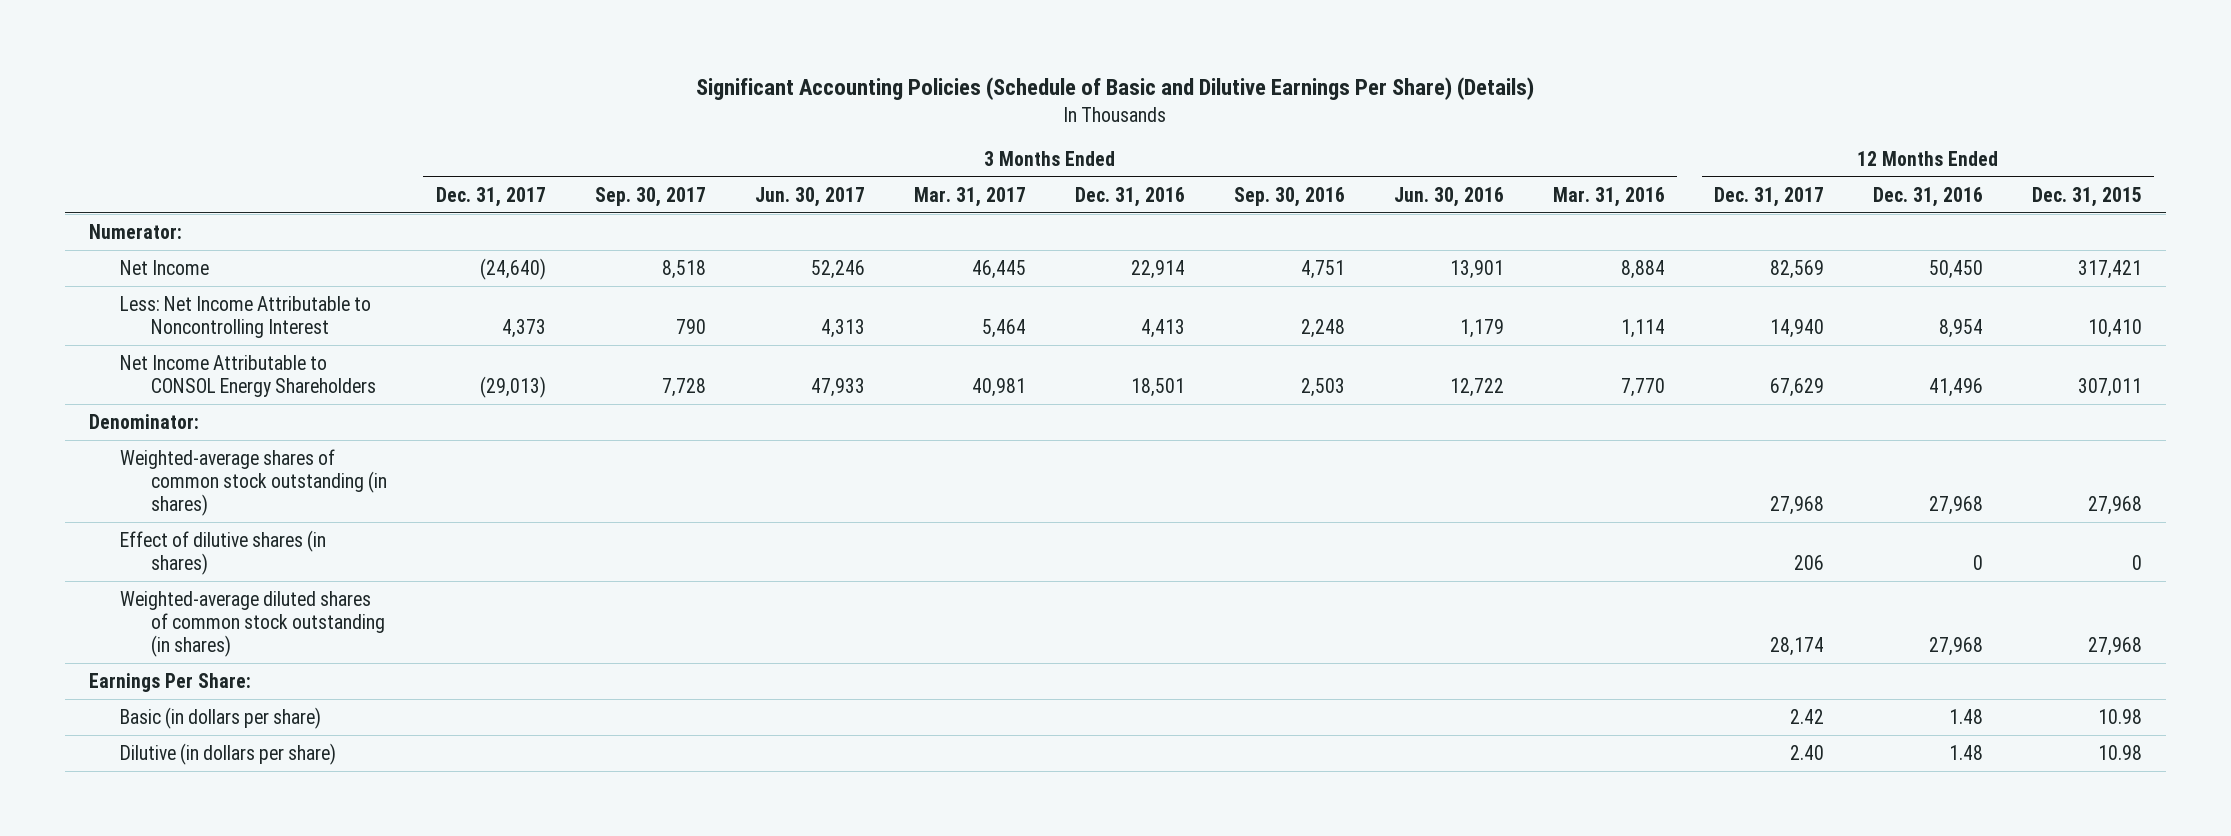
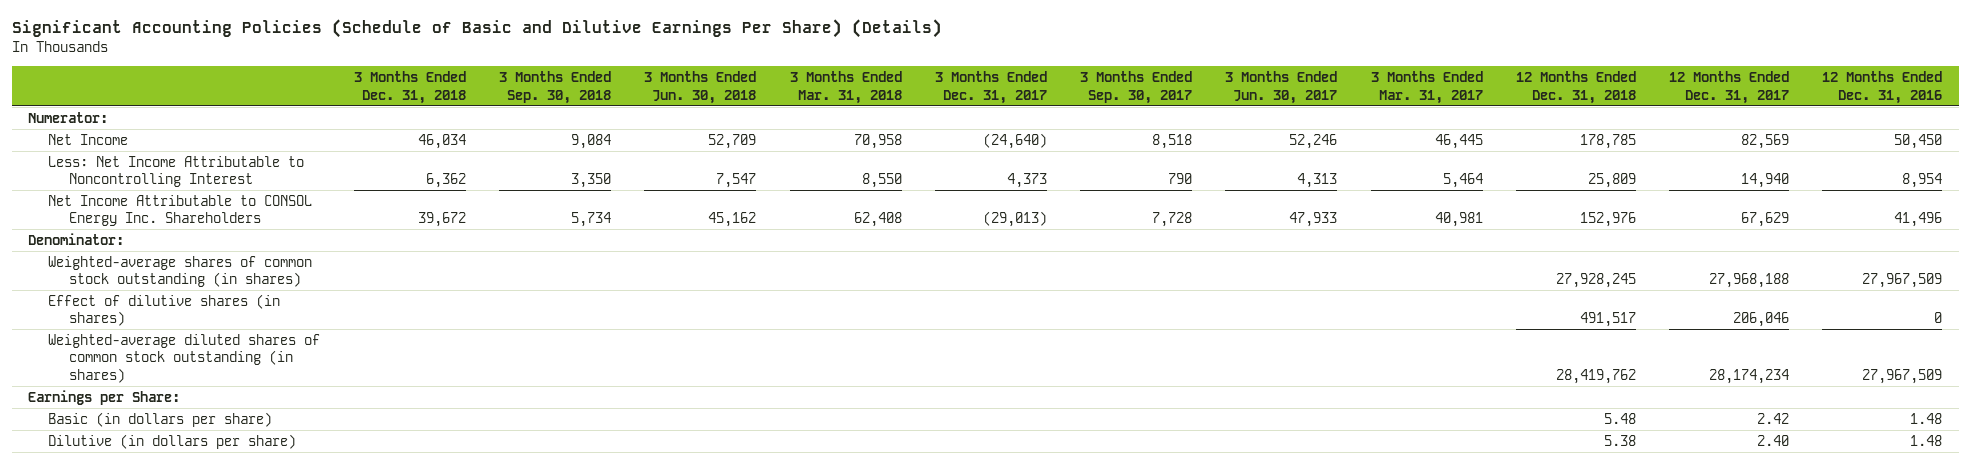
[1074,186,1185,207] Dec. 31, 2016 -> none
[1233,186,1345,207] Sep. 30, 2016 -> none
[1393,186,1504,207] Jun. 30, 2016 -> none
[1552,186,1665,207] Mar. 31, 2016 -> none
[2031,186,2142,207] Dec. 31, 2015 -> none
none -> [353,71,466,104] 3 Months Ended Dec. 31, 2018
none -> [499,71,612,104] 3 Months Ended Sep. 30, 2018
none -> [644,71,757,104] 3 Months Ended Jun. 30, 2018
none -> [789,71,902,104] 3 Months Ended Mar. 31, 2018
none -> [1515,71,1636,104] 12 Months Ended Dec. 31, 2018
[119,354,376,398] Net Income Attributable to CONSOL Energy Shareholders -> [48,194,313,227] Net Income Attributable to CONSOL Energy Inc. Shareholders
[1769,496,1824,516] 27,968 -> [1709,273,1790,289] 27,968,188
[1928,496,1983,516] 27,968 -> [1862,273,1943,289] 27,967,509
[1793,555,1824,571] 206 -> [1733,312,1790,328] 206,046
[1769,637,1824,657] 28,174 -> [1709,368,1790,384] 28,174,234
[1928,637,1983,657] 27,968 -> [1862,368,1943,384] 27,967,509
[89,672,252,692] Earnings Per Share: -> [28,389,181,405] Earnings per Share:

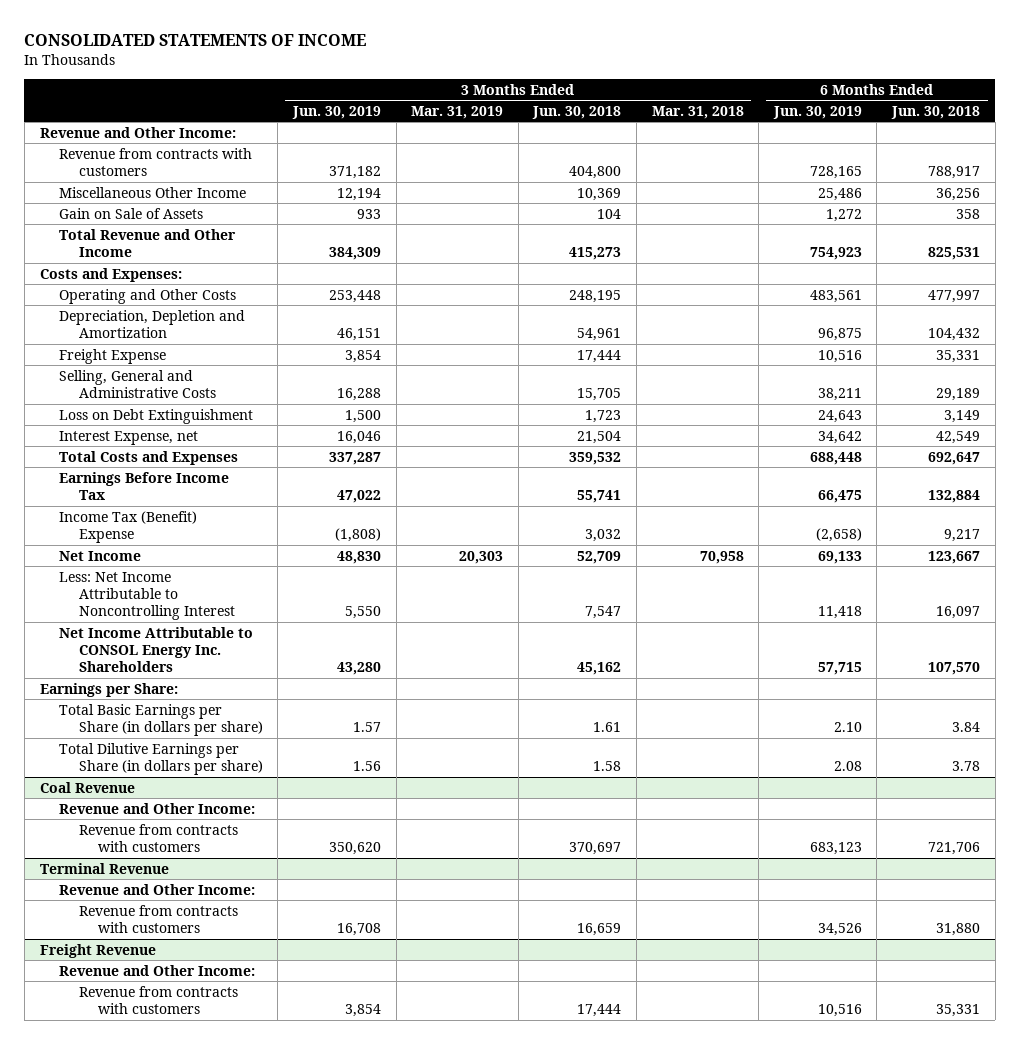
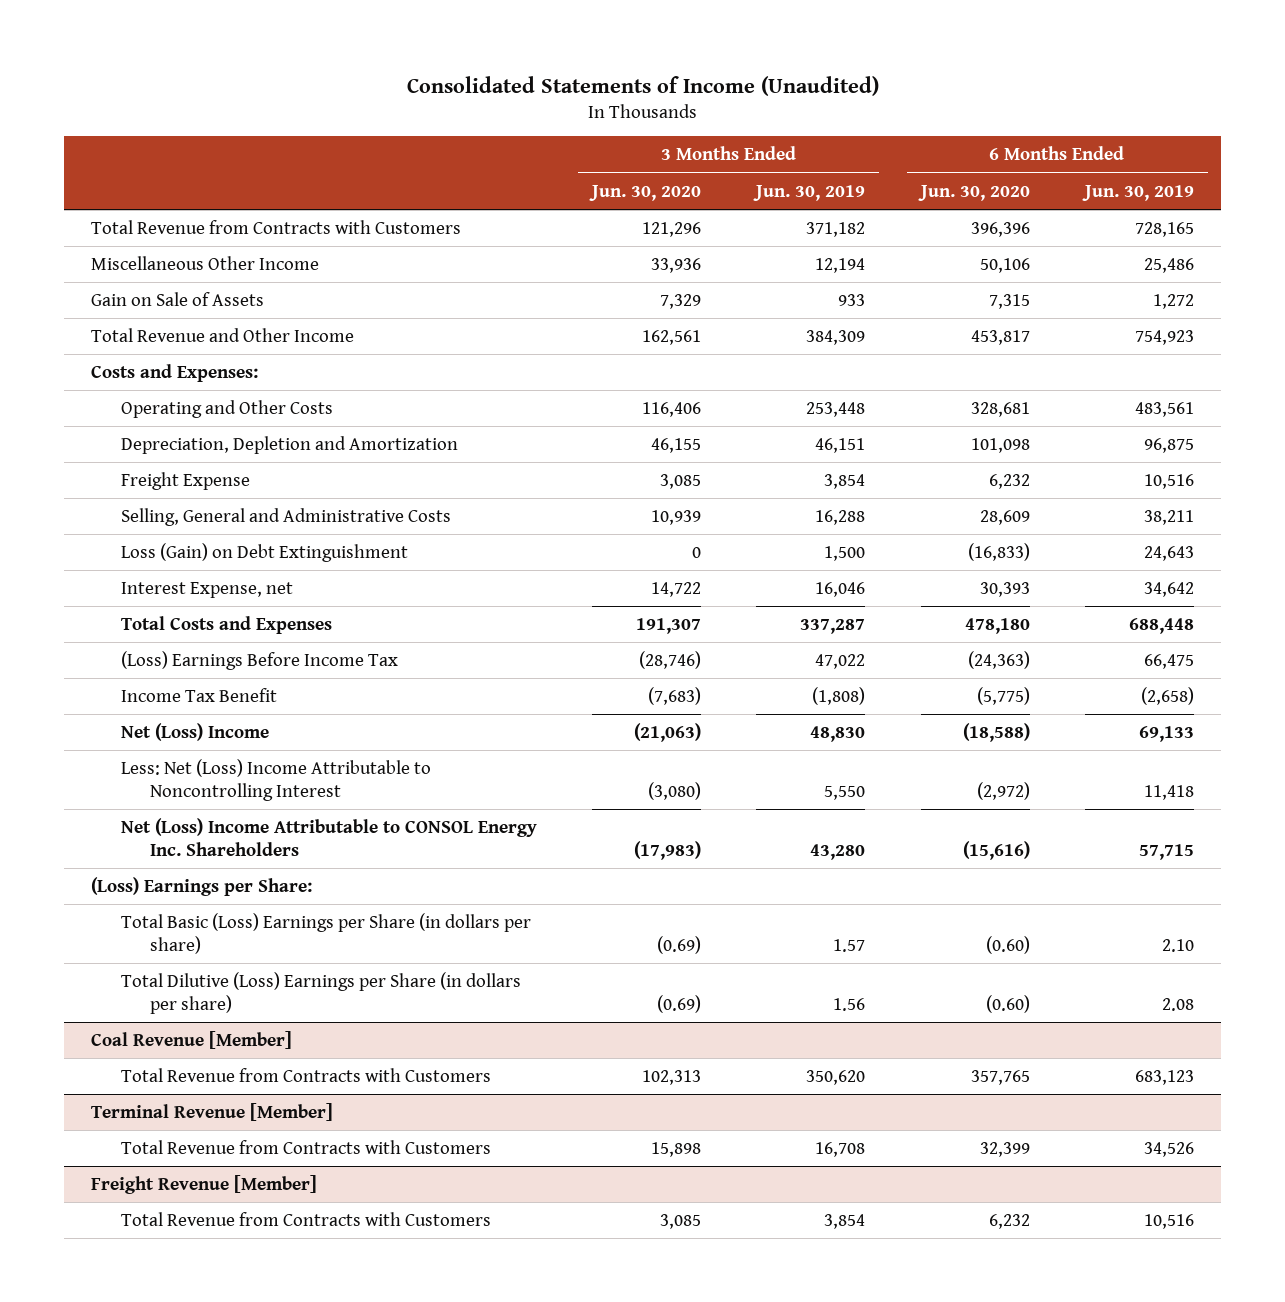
[24,34,367,47] CONSOLIDATED STATEMENTS OF INCOME -> [406,75,879,96] Consolidated Statements of Income (Unaudited)
[411,105,504,119] Mar. 31, 2019 -> none
[532,105,622,119] Jun. 30, 2018 -> none
[651,105,744,119] Mar. 31, 2018 -> none
[891,105,981,119] Jun. 30, 2018 -> none
none -> [589,184,702,201] Jun. 30, 2020
none -> [917,184,1030,201] Jun. 30, 2020
[39,126,236,138] Revenue and Other Income: -> none
[59,147,253,177] Revenue from contracts with customers -> [91,219,462,234] Total Revenue from Contracts with Customers
[59,408,254,424] Loss on Debt Extinguishment -> [120,542,408,562] Loss (Gain) on Debt Extinguishment
[59,802,256,814] Revenue and Other Income: -> none
[59,883,256,895] Revenue and Other Income: -> none
[59,964,256,976] Revenue and Other Income: -> none
[59,471,230,501] Earnings Before Income Tax -> [120,650,398,670] (Loss) Earnings Before Income Tax
[59,510,198,544] Income Tax (Benefit) Expense -> [120,687,277,702] Income Tax Benefit
[59,550,142,561] Net Income -> [120,722,269,741] Net (Loss) Income
[59,571,235,621] Less: Net Income Attributable to Noncontrolling Interest -> [120,758,431,802] Less: Net (Loss) Income Attributable to Noncontrolling Interest
[59,626,254,673] Net Income Attributable to CONSOL Energy Inc. Shareholders -> [120,817,537,857] Net (Loss) Income Attributable to CONSOL Energy Inc. Shareholders
[39,682,178,697] Earnings per Share: -> [91,876,313,896] (Loss) Earnings per Share:
[59,703,263,737] Total Basic Earnings per Share (in dollars per share) -> [120,912,531,955] Total Basic (Loss) Earnings per Share (in dollars per share)
[59,742,263,776] Total Dilutive Earnings per Share (in dollars per share) -> [120,971,521,1015] Total Dilutive (Loss) Earnings per Share (in dollars per share)
[39,781,135,793] Coal Revenue -> [91,1030,293,1049] Coal Revenue [Member]
[78,823,238,853] Revenue from contracts with customers -> [120,1067,491,1082] Total Revenue from Contracts with Customers
[39,862,169,874] Terminal Revenue -> [91,1102,334,1121] Terminal Revenue [Member]
[78,904,238,934] Revenue from contracts with customers -> [120,1139,491,1154] Total Revenue from Contracts with Customers
[39,943,156,958] Freight Revenue -> [91,1174,318,1194] Freight Revenue [Member]
[78,985,238,1015] Revenue from contracts with customers -> [120,1211,491,1226] Total Revenue from Contracts with Customers

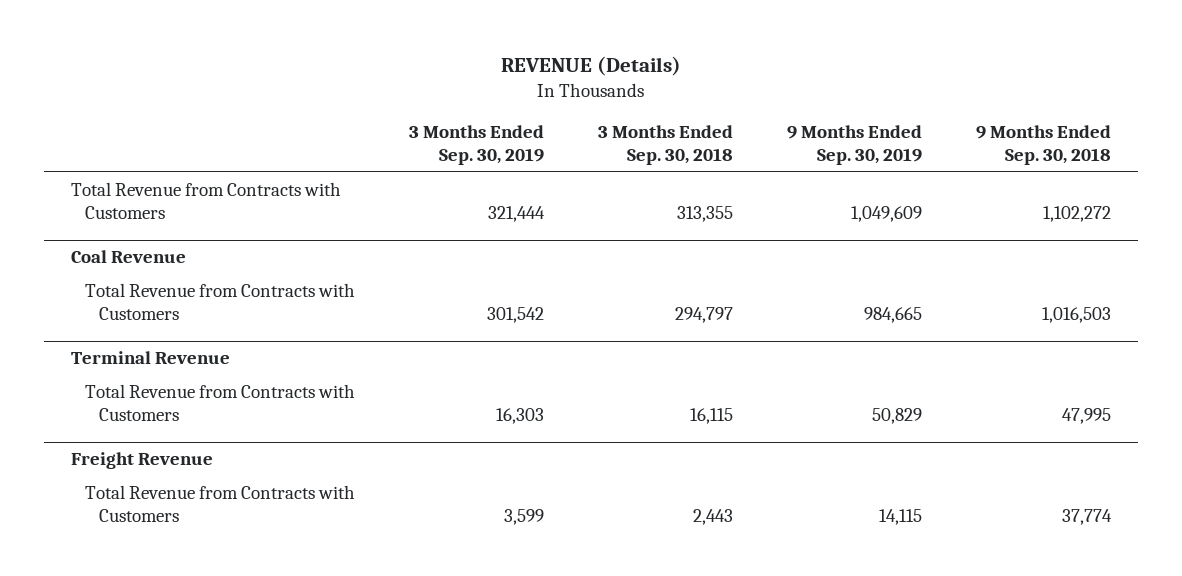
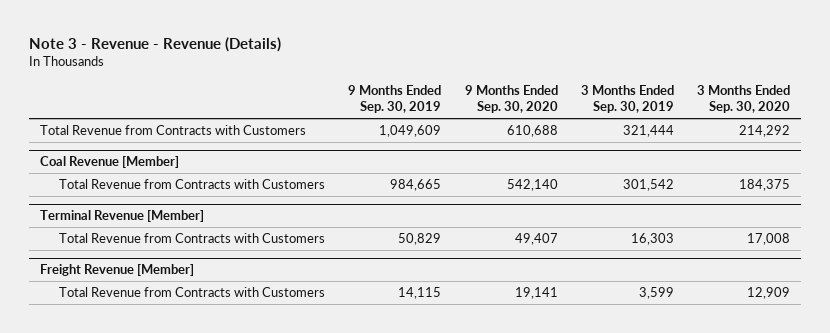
[500,56,681,77] REVENUE (Details) -> [28,36,281,52] Note 3 - Revenue - Revenue (Details)
[597,125,733,166] 3 Months Ended Sep. 30, 2018 -> none
[975,125,1111,166] 9 Months Ended Sep. 30, 2018 -> none
none -> [464,85,558,114] 9 Months Ended Sep. 30, 2020
none -> [696,85,790,114] 3 Months Ended Sep. 30, 2020
[70,250,186,264] Coal Revenue -> [40,156,180,169] Coal Revenue [Member]
[70,351,230,365] Terminal Revenue -> [40,210,205,223] Terminal Revenue [Member]
[70,452,213,470] Freight Revenue -> [40,264,195,277] Freight Revenue [Member]

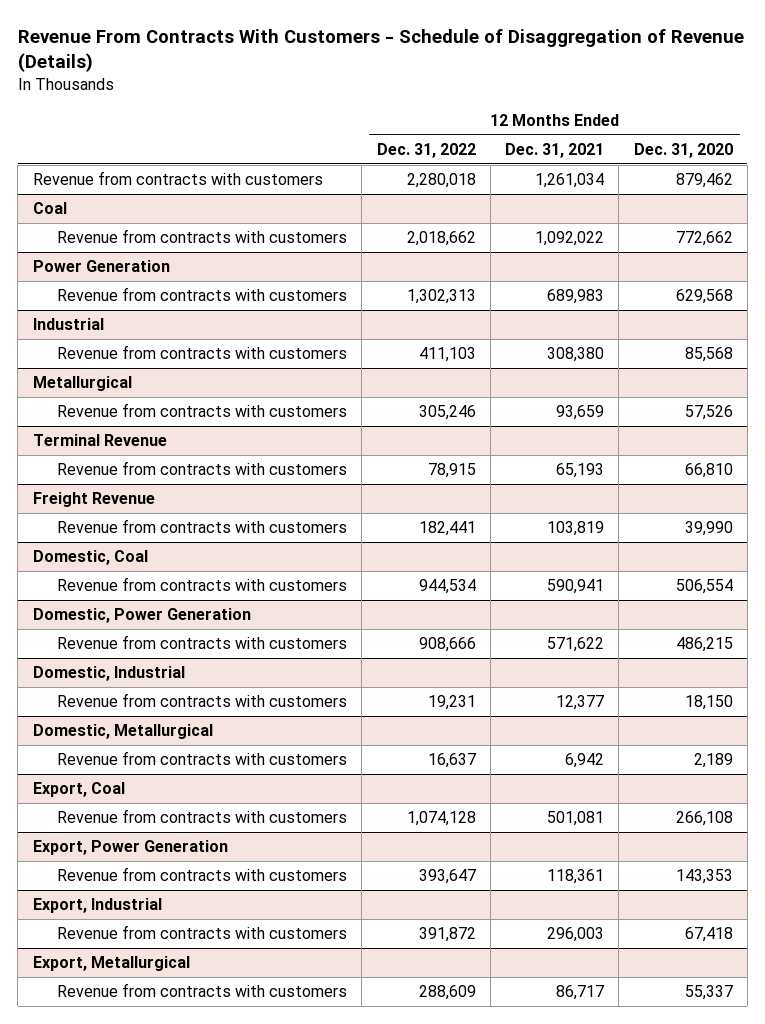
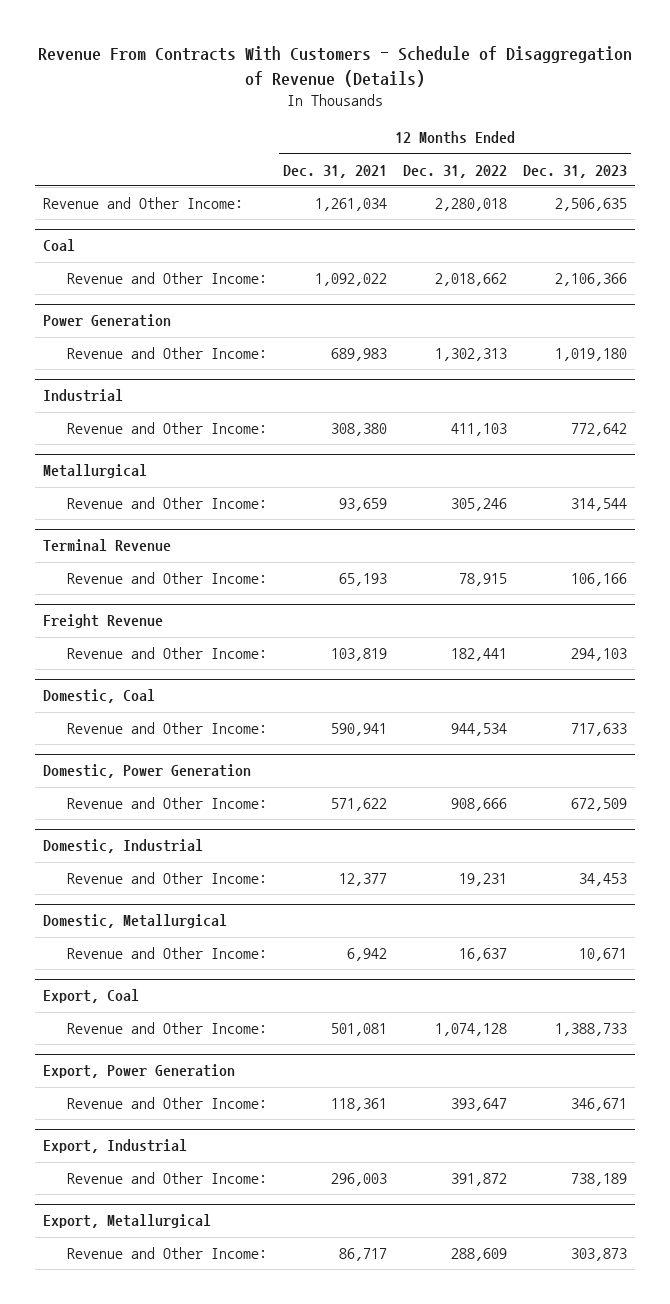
[633,142,733,158] Dec. 31, 2020 -> none
none -> [523,164,628,178] Dec. 31, 2023
[32,171,323,186] Revenue from contracts with customers -> [42,197,243,210] Revenue and Other Income:
[57,229,348,244] Revenue from contracts with customers -> [67,272,268,285] Revenue and Other Income:
[57,287,348,302] Revenue from contracts with customers -> [67,347,268,360] Revenue and Other Income:
[57,345,348,360] Revenue from contracts with customers -> [67,422,268,435] Revenue and Other Income:
[57,403,348,418] Revenue from contracts with customers -> [67,497,268,510] Revenue and Other Income:
[57,461,348,476] Revenue from contracts with customers -> [67,572,268,585] Revenue and Other Income:
[57,519,348,534] Revenue from contracts with customers -> [67,647,268,660] Revenue and Other Income:
[57,577,348,592] Revenue from contracts with customers -> [67,722,268,735] Revenue and Other Income:
[57,635,348,650] Revenue from contracts with customers -> [67,797,268,810] Revenue and Other Income:
[57,693,348,708] Revenue from contracts with customers -> [67,872,268,885] Revenue and Other Income:
[57,751,348,766] Revenue from contracts with customers -> [67,947,268,960] Revenue and Other Income:
[57,809,348,824] Revenue from contracts with customers -> [67,1022,268,1035] Revenue and Other Income:
[57,867,348,882] Revenue from contracts with customers -> [67,1097,268,1110] Revenue and Other Income:
[57,925,348,940] Revenue from contracts with customers -> [67,1172,268,1185] Revenue and Other Income:
[57,983,348,998] Revenue from contracts with customers -> [67,1247,268,1260] Revenue and Other Income:

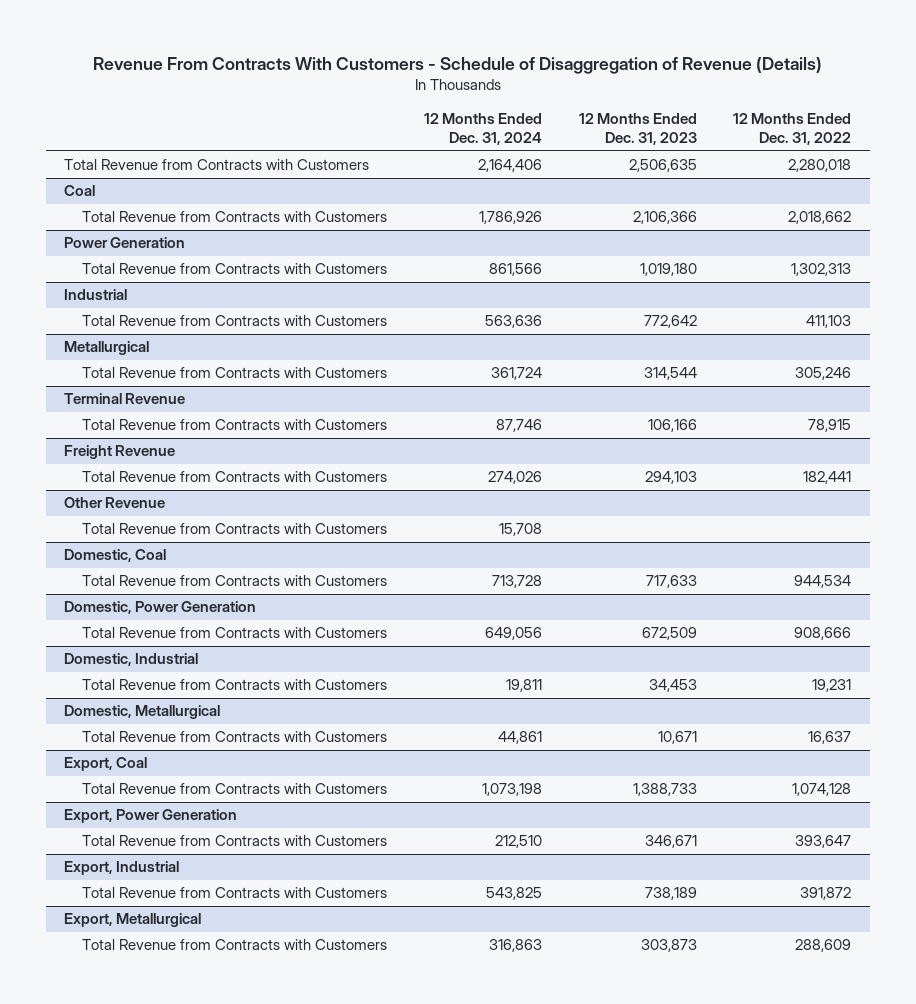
[283,164,388,178] Dec. 31, 2021 -> none
none -> [423,112,542,146] 12 Months Ended Dec. 31, 2024
[42,197,243,210] Revenue and Other Income: -> [64,159,370,171] Total Revenue from Contracts with Customers
[67,272,268,285] Revenue and Other Income: -> [82,211,388,223] Total Revenue from Contracts with Customers
[67,347,268,360] Revenue and Other Income: -> [82,263,388,275] Total Revenue from Contracts with Customers
[67,422,268,435] Revenue and Other Income: -> [82,315,388,327] Total Revenue from Contracts with Customers
[67,497,268,510] Revenue and Other Income: -> [82,367,388,379] Total Revenue from Contracts with Customers
[67,572,268,585] Revenue and Other Income: -> [82,419,388,431] Total Revenue from Contracts with Customers
[67,647,268,660] Revenue and Other Income: -> [82,471,388,483] Total Revenue from Contracts with Customers
none -> [64,497,166,509] Other Revenue
none -> [82,523,388,535] Total Revenue from Contracts with Customers
[67,722,268,735] Revenue and Other Income: -> [82,575,388,587] Total Revenue from Contracts with Customers
[67,797,268,810] Revenue and Other Income: -> [82,627,388,639] Total Revenue from Contracts with Customers
[67,872,268,885] Revenue and Other Income: -> [82,679,388,691] Total Revenue from Contracts with Customers
[67,947,268,960] Revenue and Other Income: -> [82,731,388,743] Total Revenue from Contracts with Customers
[67,1022,268,1035] Revenue and Other Income: -> [82,783,388,795] Total Revenue from Contracts with Customers
[67,1097,268,1110] Revenue and Other Income: -> [82,835,388,847] Total Revenue from Contracts with Customers
[67,1172,268,1185] Revenue and Other Income: -> [82,887,388,899] Total Revenue from Contracts with Customers
[67,1247,268,1260] Revenue and Other Income: -> [82,939,388,951] Total Revenue from Contracts with Customers

